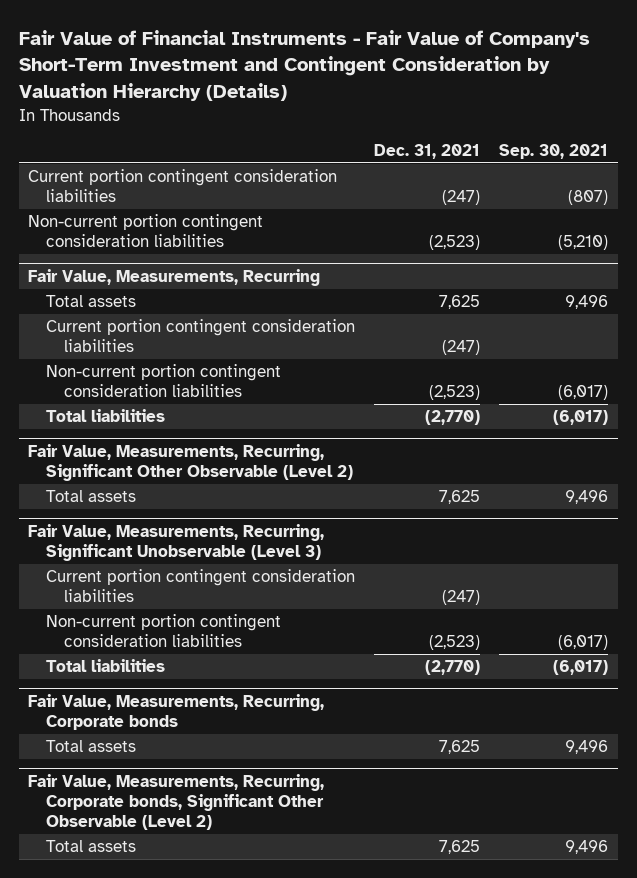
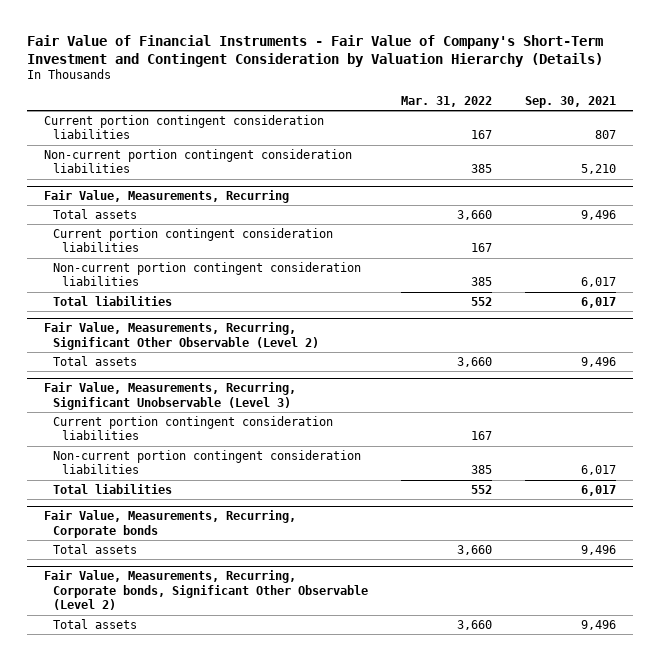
[374,143,481,159] Dec. 31, 2021 -> none
none -> [401,95,493,107] Mar. 31, 2022
[568,190,609,206] (807) -> [595,130,617,140] 807
[558,235,609,251] (5,210) -> [581,164,617,175] 5,210
[558,385,609,401] (6,017) -> [581,277,617,288] 6,017
[553,410,609,426] (6,017) -> [581,296,617,308] 6,017
[558,635,609,651] (6,017) -> [581,465,617,476] 6,017
[553,660,609,676] (6,017) -> [581,484,617,496] 6,017

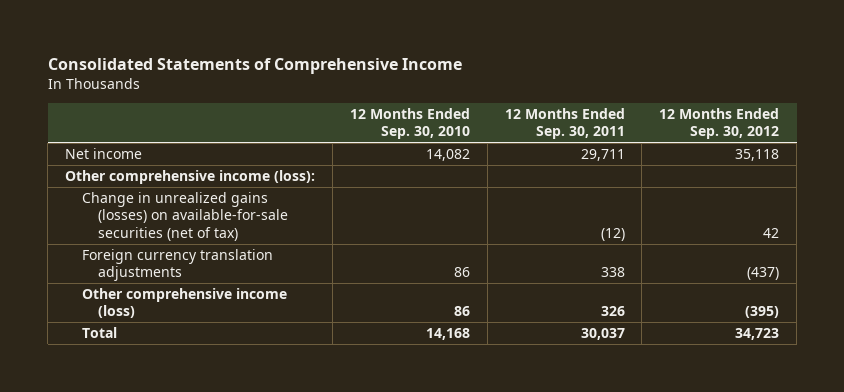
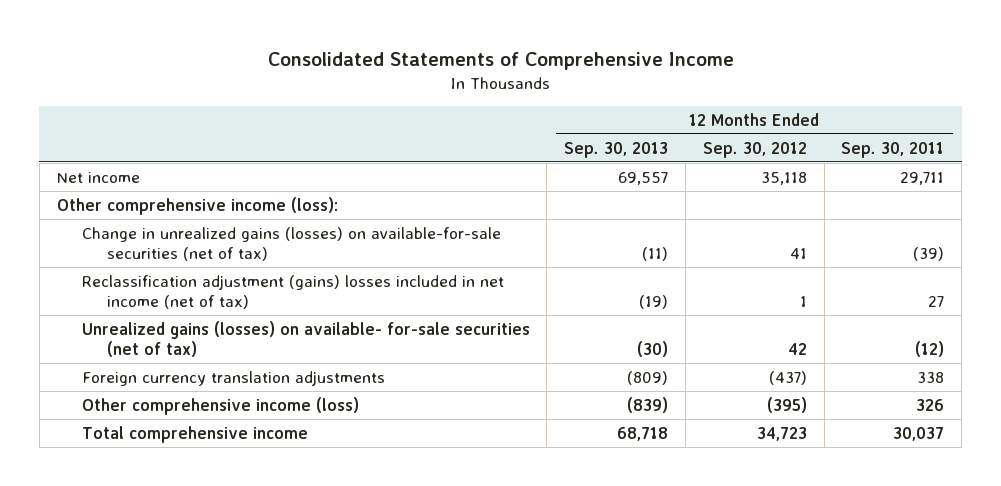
[349,108,470,140] 12 Months Ended Sep. 30, 2010 -> none
none -> [564,141,669,158] Sep. 30, 2013
[600,227,625,241] (12) -> [913,247,945,262] (39)
[763,227,780,238] 42 -> [789,248,807,260] 41
none -> [81,274,504,310] Reclassification adjustment (gains) losses included in net income (net of tax)
none -> [81,320,530,358] Unrealized gains (losses) on available- for-sale securities (net of tax)
[81,327,117,339] Total -> [81,425,308,443] Total comprehensive income

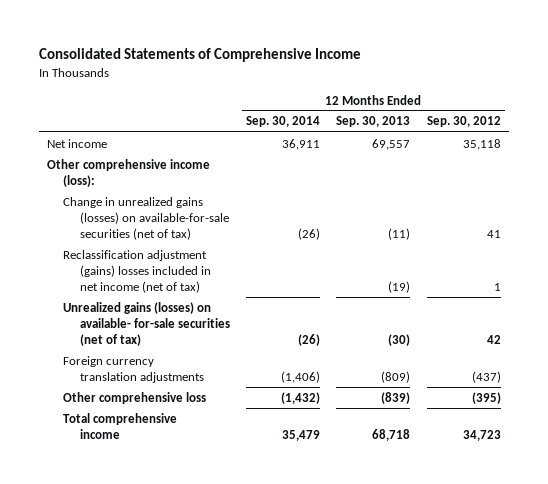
[841,141,945,158] Sep. 30, 2011 -> none
none -> [246,116,321,128] Sep. 30, 2014
[81,396,359,415] Other comprehensive income (loss) -> [63,391,207,404] Other comprehensive loss

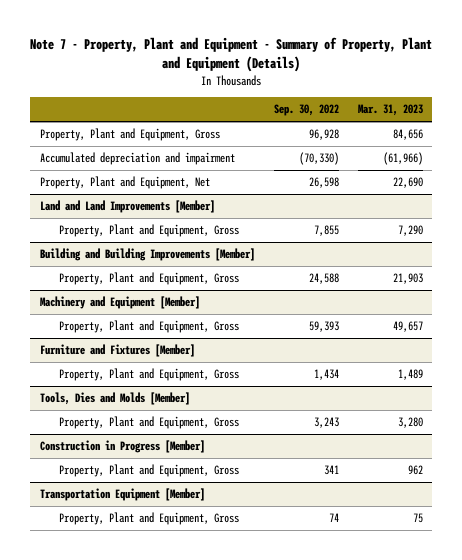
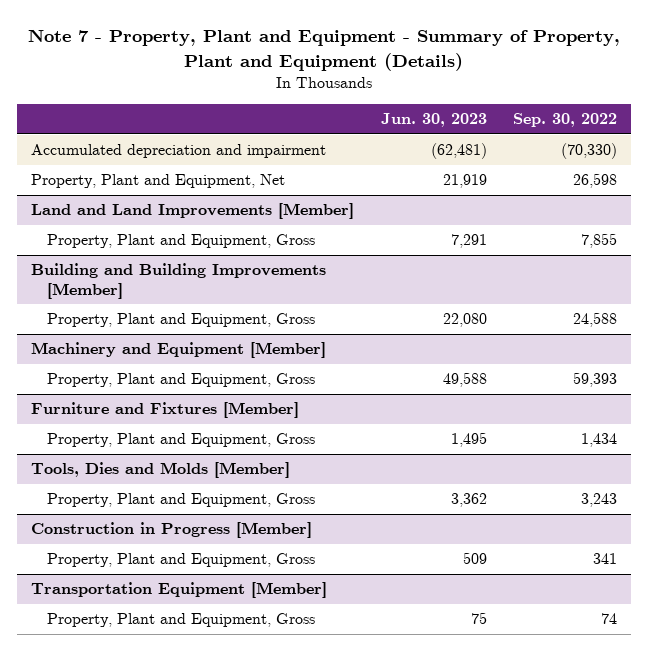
[357,104,423,117] Mar. 31, 2023 -> none
none -> [380,113,487,128] Jun. 30, 2023
[39,128,220,142] Property, Plant and Equipment, Gross -> none

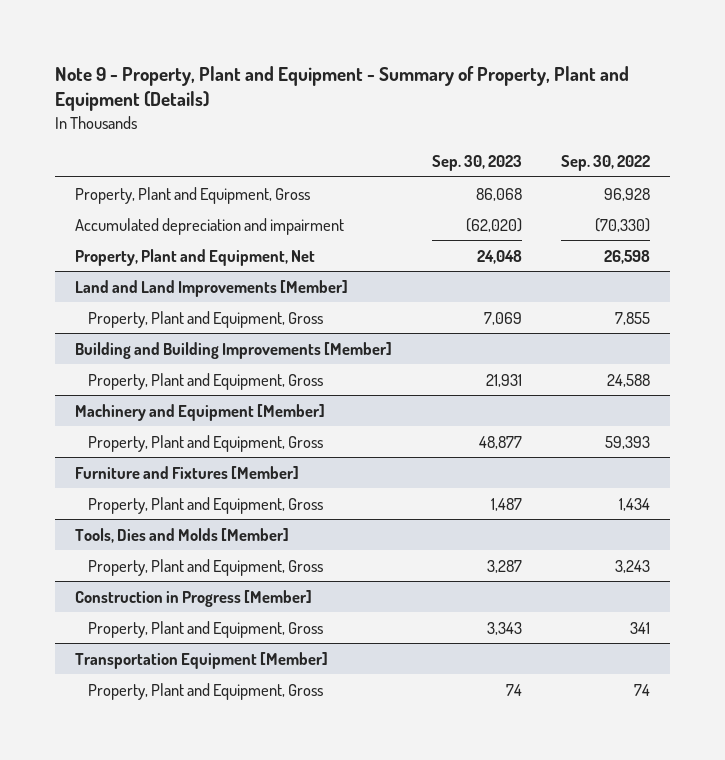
[28,29,621,71] Note 7 - Property, Plant and Equipment - Summary of Property, Plant and Equipment (Details) -> [54,65,629,112] Note 9 - Property, Plant and Equipment - Summary of Property, Plant and Equipment (Details)
[380,113,487,128] Jun. 30, 2023 -> none
none -> [431,155,522,172] Sep. 30, 2023
none -> [74,186,310,204] Property, Plant and Equipment, Gross

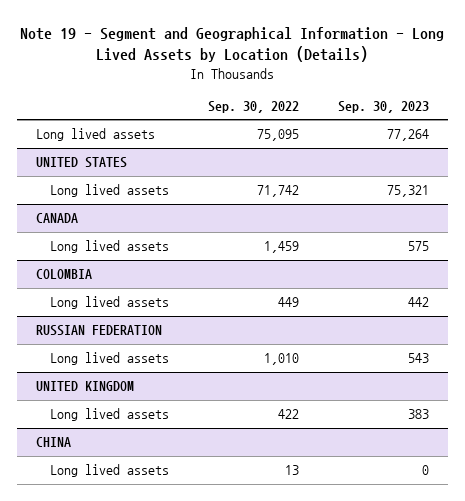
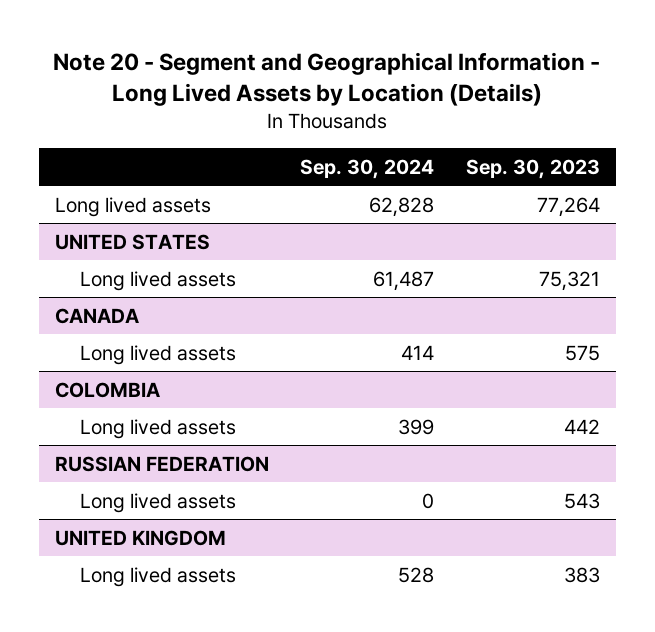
[20,26,445,63] Note 19 - Segment and Geographical Information - Long Lived Assets by Location (Details) -> [53,51,601,106] Note 20 - Segment and Geographical Information - Long Lived Assets by Location (Details)
[208,100,300,113] Sep. 30, 2022 -> none
none -> [300,158,435,179] Sep. 30, 2024
[36,437,72,448] CHINA -> none
[50,464,170,478] Long lived assets -> none

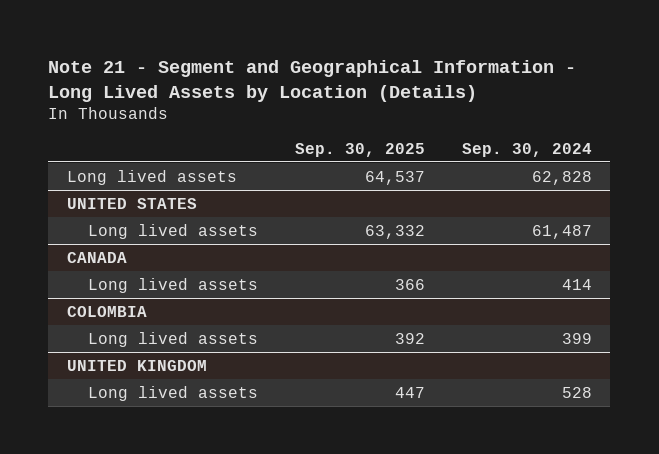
[53,51,601,106] Note 20 - Segment and Geographical Information - Long Lived Assets by Location (Details) -> [48,60,577,102] Note 21 - Segment and Geographical Information - Long Lived Assets by Location (Details)
[466,158,601,179] Sep. 30, 2023 -> none
none -> [294,142,425,157] Sep. 30, 2025
[54,455,269,472] RUSSIAN FEDERATION -> none
[80,492,237,513] Long lived assets -> none

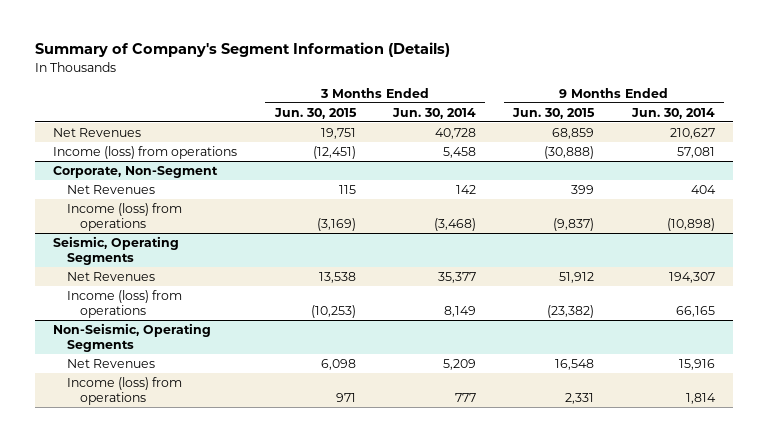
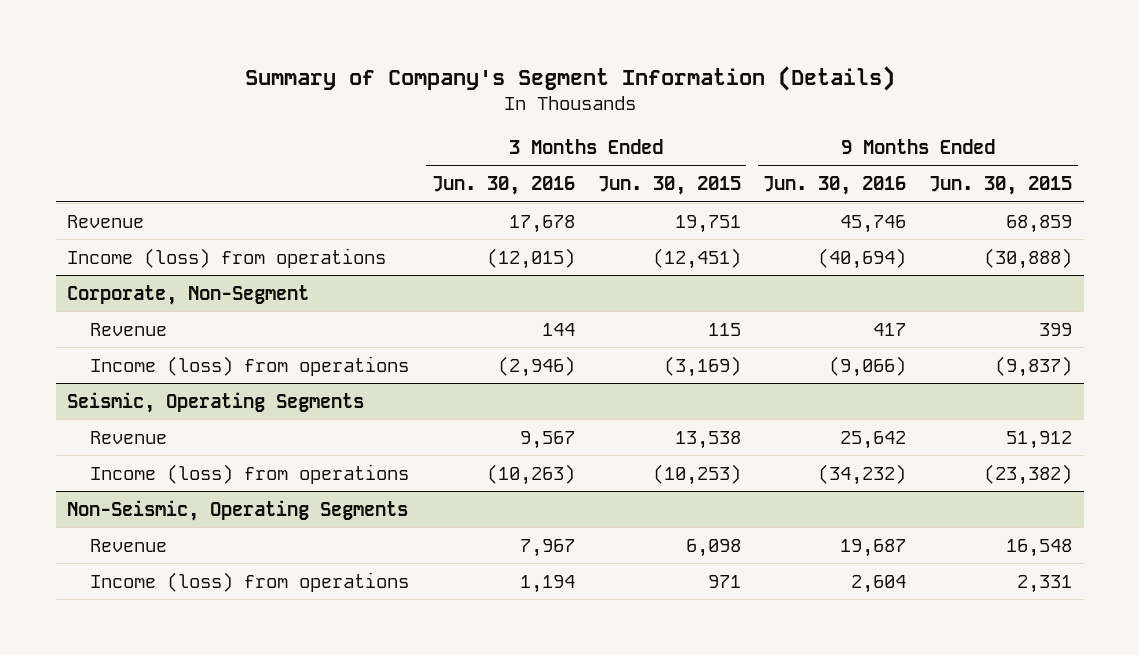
[392,107,477,119] Jun. 30, 2014 -> none
[630,107,715,119] Jun. 30, 2014 -> none
none -> [431,176,575,196] Jun. 30, 2016
none -> [763,176,907,196] Jun. 30, 2016
[53,127,142,137] Net Revenues -> [66,214,144,228] Revenue
[66,184,155,194] Net Revenues -> [89,322,167,336] Revenue
[66,271,155,281] Net Revenues -> [89,430,167,444] Revenue
[66,358,155,368] Net Revenues -> [89,538,167,552] Revenue

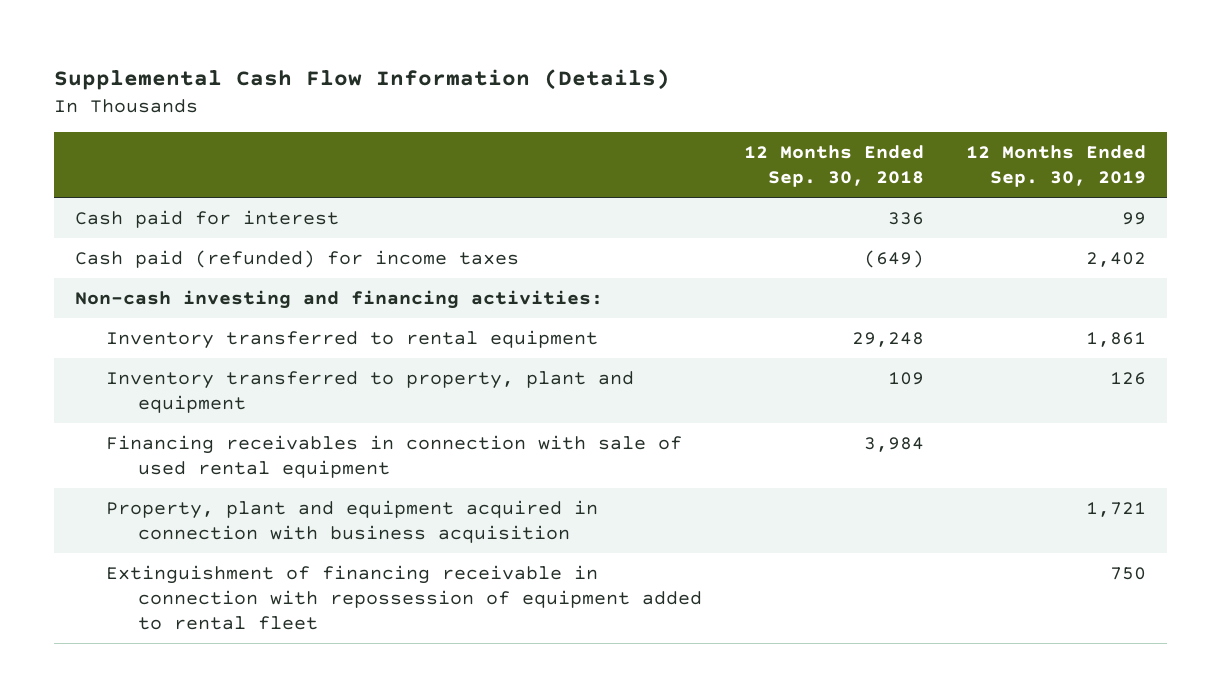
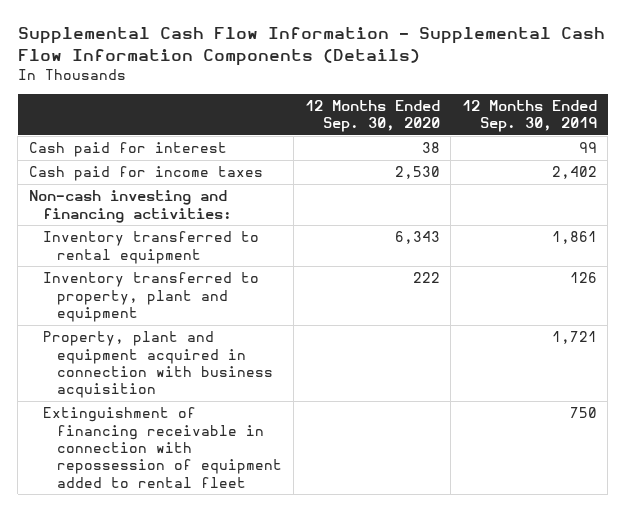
[53,68,670,90] Supplemental Cash Flow Information (Details) -> [17,27,605,66] Supplemental Cash Flow Information - Supplemental Cash Flow Information Components (Details)
[743,144,924,188] 12 Months Ended Sep. 30, 2018 -> none
none -> [304,99,440,133] 12 Months Ended Sep. 30, 2020
[74,249,519,268] Cash paid (refunded) for income taxes -> [28,166,263,182] Cash paid for income taxes
[106,434,683,479] Financing receivables in connection with sale of used rental equipment -> none

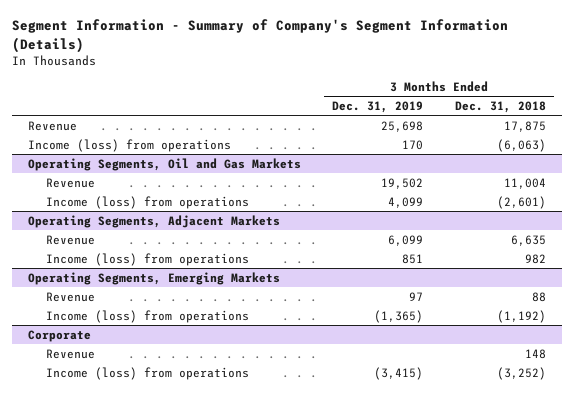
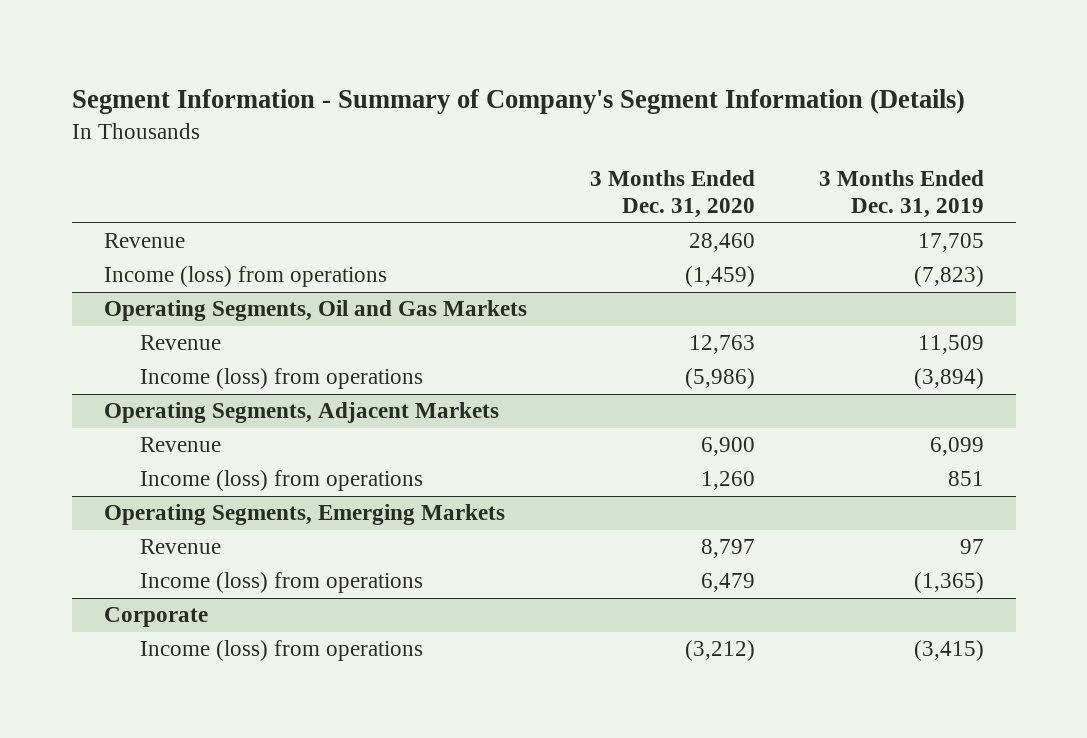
[455,100,547,113] Dec. 31, 2018 -> none
none -> [590,170,756,219] 3 Months Ended Dec. 31, 2020
[381,120,424,132] 25,698 -> [917,233,984,253] 17,705
[402,139,424,150] 170 -> [913,266,984,288] (7,823)
[381,177,424,189] 19,502 -> [917,335,984,355] 11,509
[388,196,424,208] 4,099 -> [913,368,984,390] (3,894)
[45,348,95,359] Revenue -> none

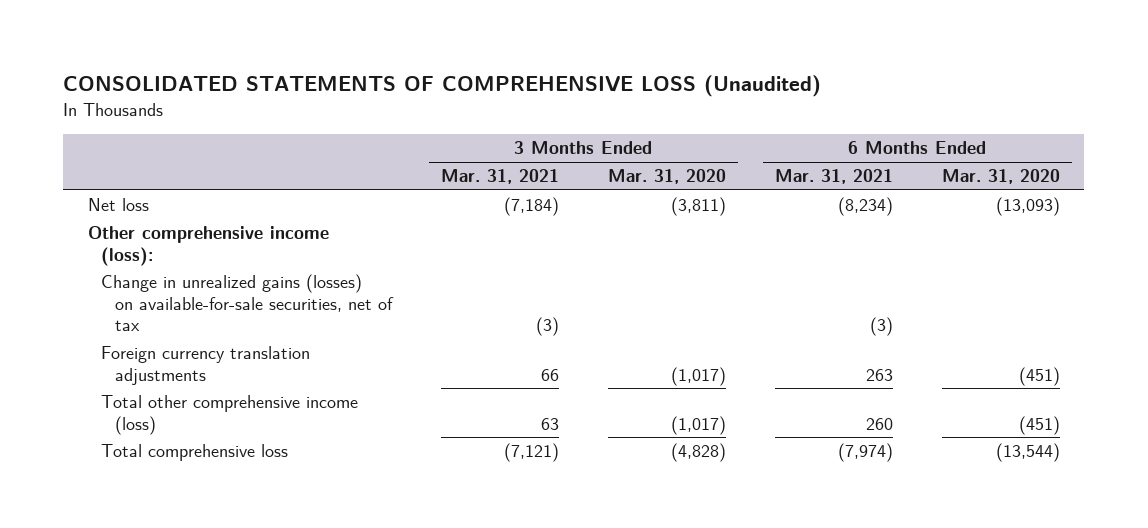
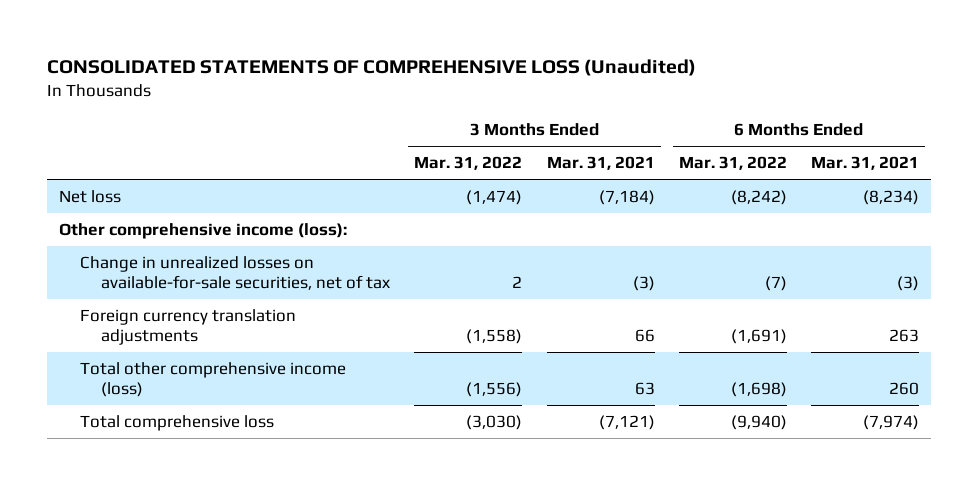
[607,169,726,185] Mar. 31, 2020 -> none
[941,169,1060,185] Mar. 31, 2020 -> none
none -> [414,156,523,171] Mar. 31, 2022
none -> [678,156,787,171] Mar. 31, 2022
[101,274,394,332] Change in unrealized gains (losses) on available-for-sale securities, net of tax -> [80,256,391,291] Change in unrealized losses on available-for-sale securities, net of tax

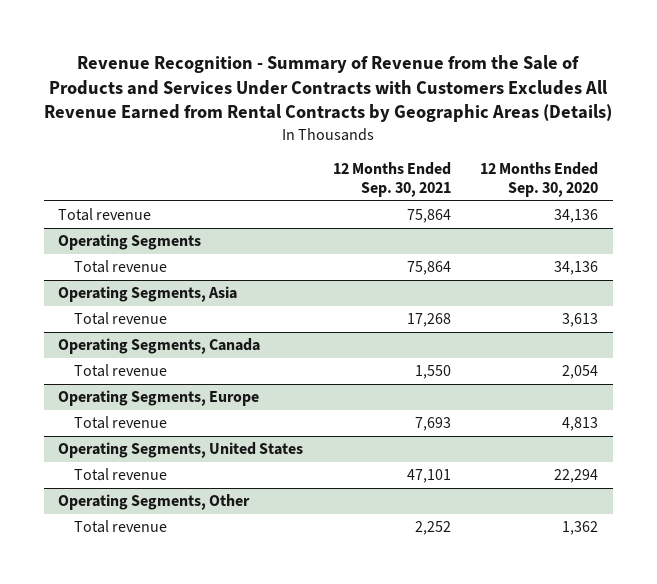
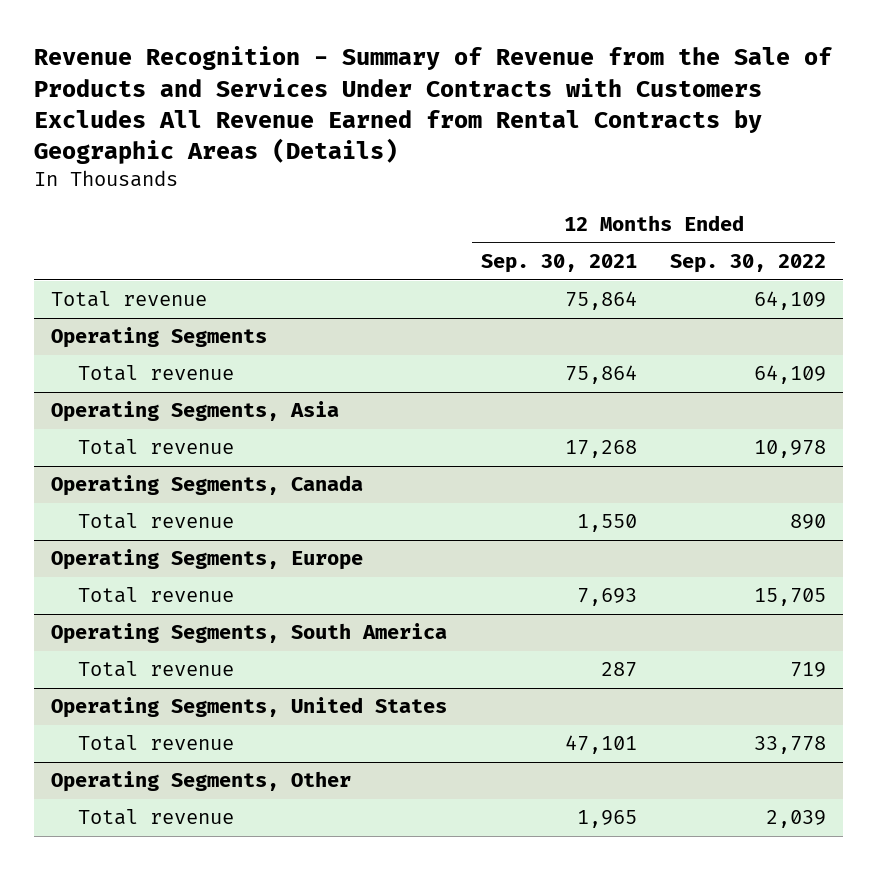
[480,162,599,198] 12 Months Ended Sep. 30, 2020 -> none
none -> [670,254,827,274] Sep. 30, 2022
none -> [51,623,448,645] Operating Segments, South America
none -> [77,661,234,678] Total revenue
[414,521,451,536] 2,252 -> [576,810,637,829] 1,965

